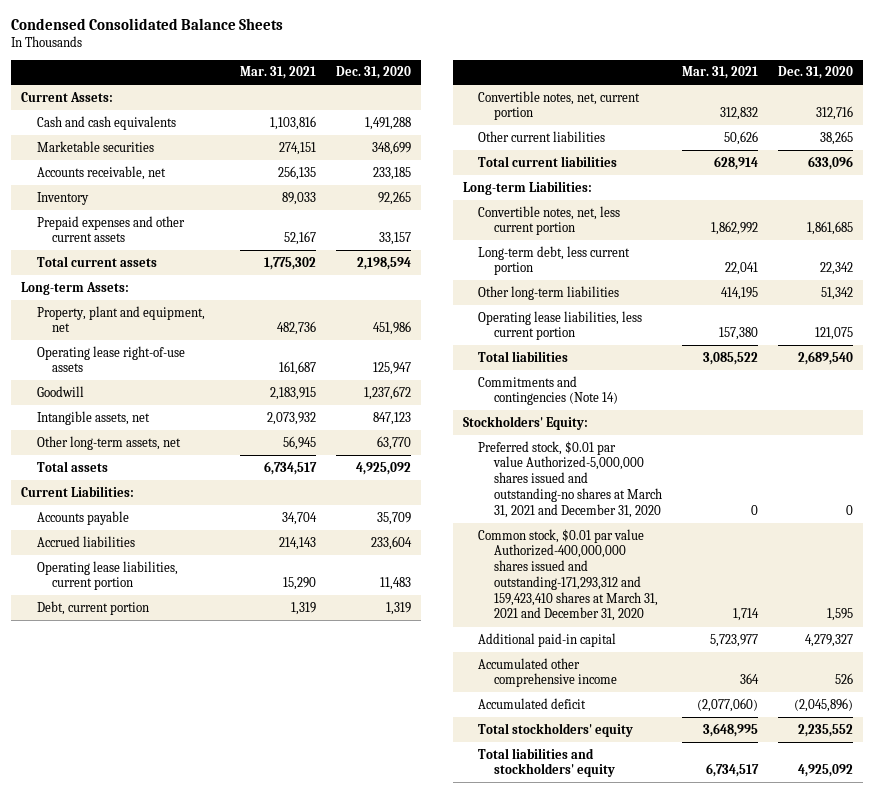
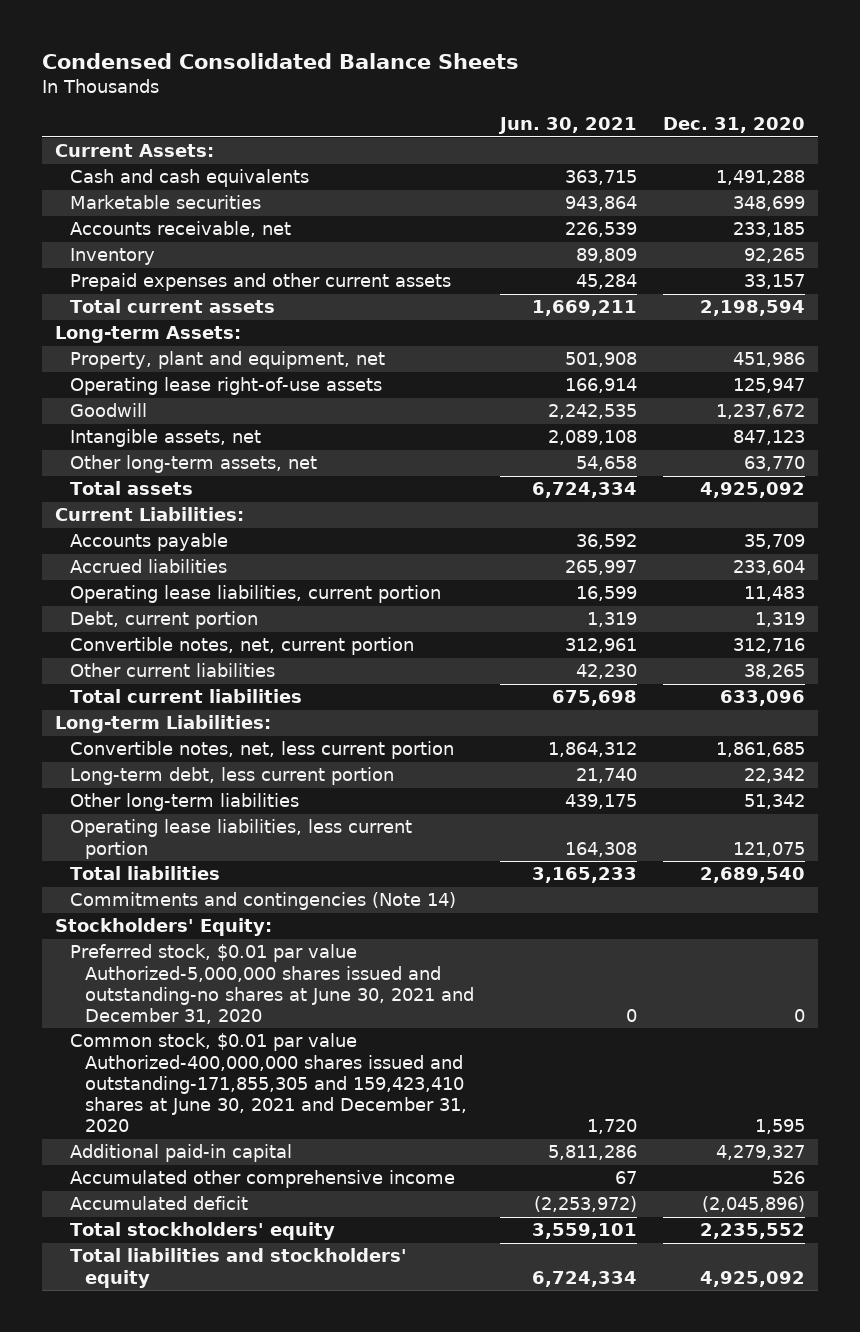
[240,66,317,80] Mar. 31, 2021 -> none
none -> [498,117,638,135] Jun. 30, 2021
[478,440,663,518] Preferred stock, $0.01 par value Authorized-5,000,000 shares issued and outstanding-no shares at March 31, 2021 and December 31, 2020 -> [70,944,475,1025] Preferred stock, $0.01 par value Authorized-5,000,000 shares issued and outstanding-no shares at June 30, 2021 and December 31, 2020
[478,528,659,622] Common stock, $0.01 par value Authorized-400,000,000 shares issued and outstanding-171,293,312 and 159,423,410 shares at March 31, 2021 and December 31, 2020 -> [70,1033,468,1133] Common stock, $0.01 par value Authorized-400,000,000 shares issued and outstanding-171,855,305 and 159,423,410 shares at June 30, 2021 and December 31, 2020

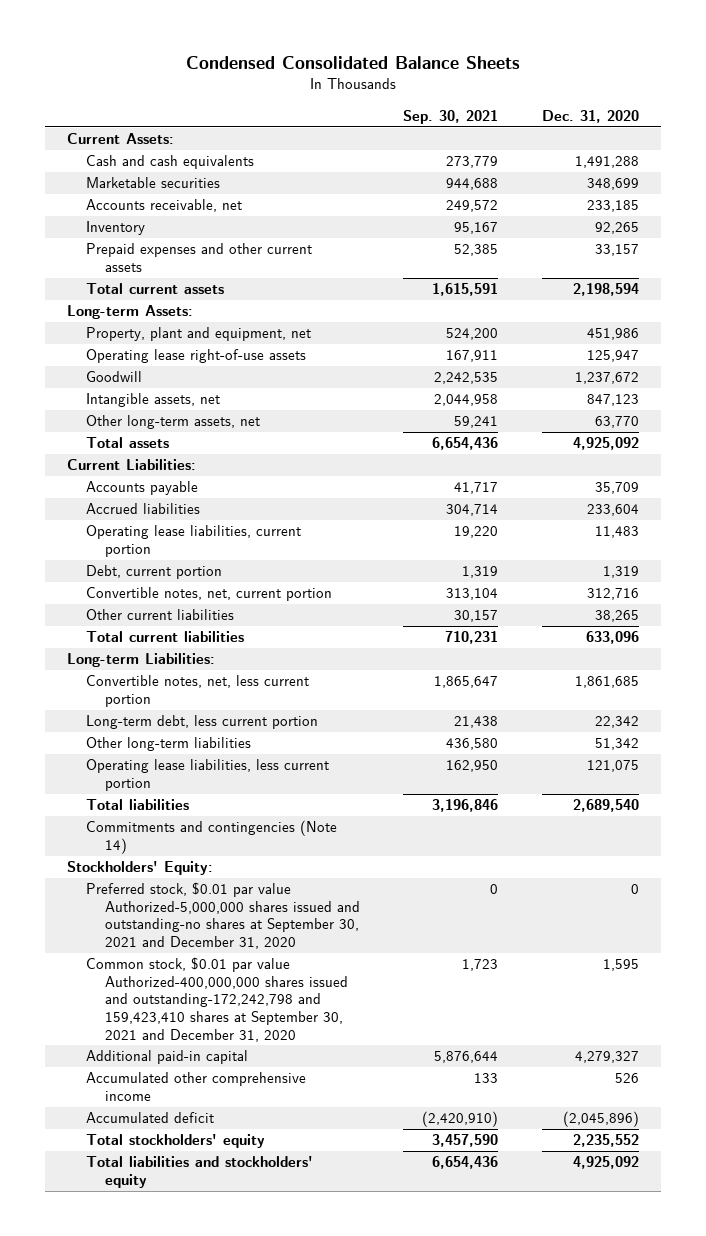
[498,117,638,135] Jun. 30, 2021 -> none
none -> [403,109,499,124] Sep. 30, 2021
[70,944,475,1025] Preferred stock, $0.01 par value Authorized-5,000,000 shares issued and outstanding-no shares at June 30, 2021 and December 31, 2020 -> [85,882,360,950] Preferred stock, $0.01 par value Authorized-5,000,000 shares issued and outstanding-no shares at September 30, 2021 and December 31, 2020
[70,1033,468,1133] Common stock, $0.01 par value Authorized-400,000,000 shares issued and outstanding-171,855,305 and 159,423,410 shares at June 30, 2021 and December 31, 2020 -> [85,957,348,1042] Common stock, $0.01 par value Authorized-400,000,000 shares issued and outstanding-172,242,798 and 159,423,410 shares at September 30, 2021 and December 31, 2020

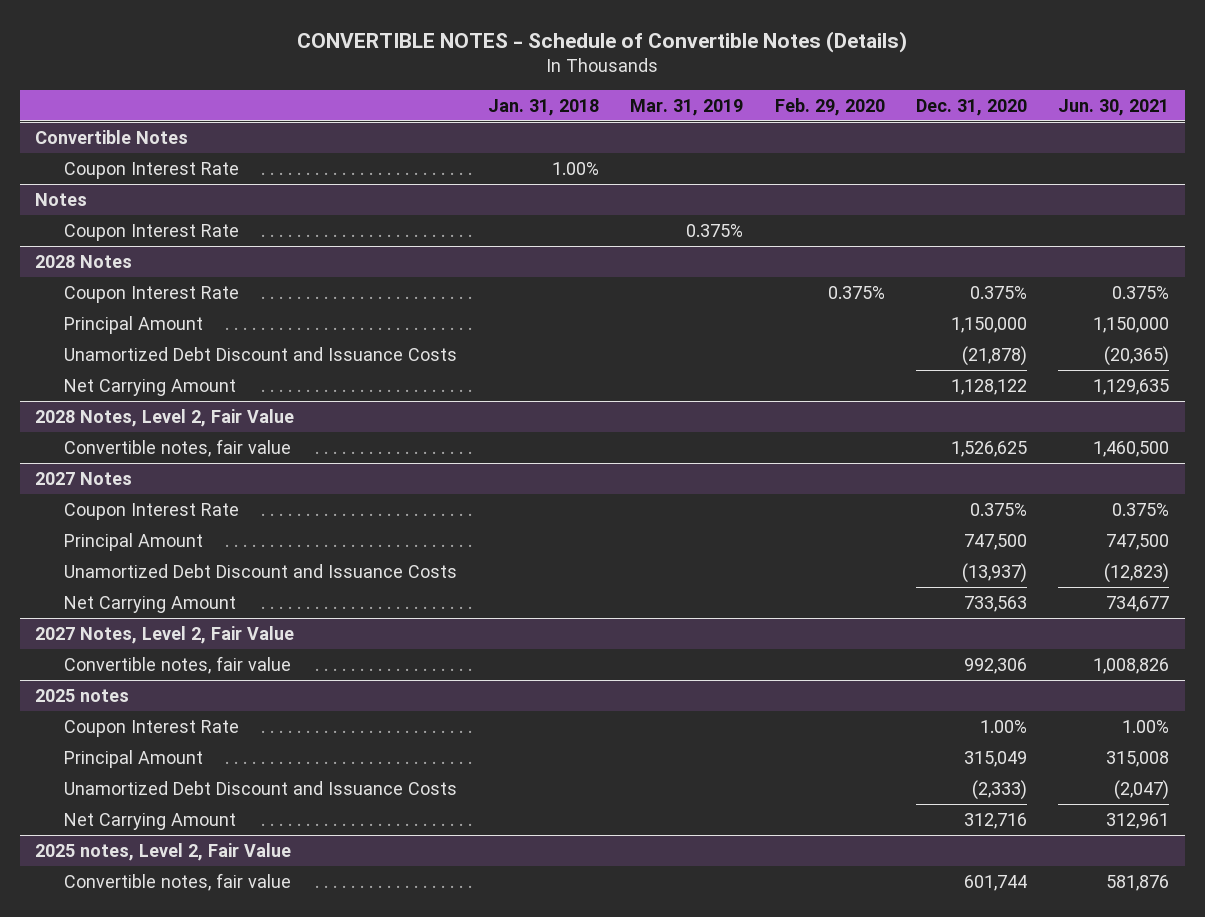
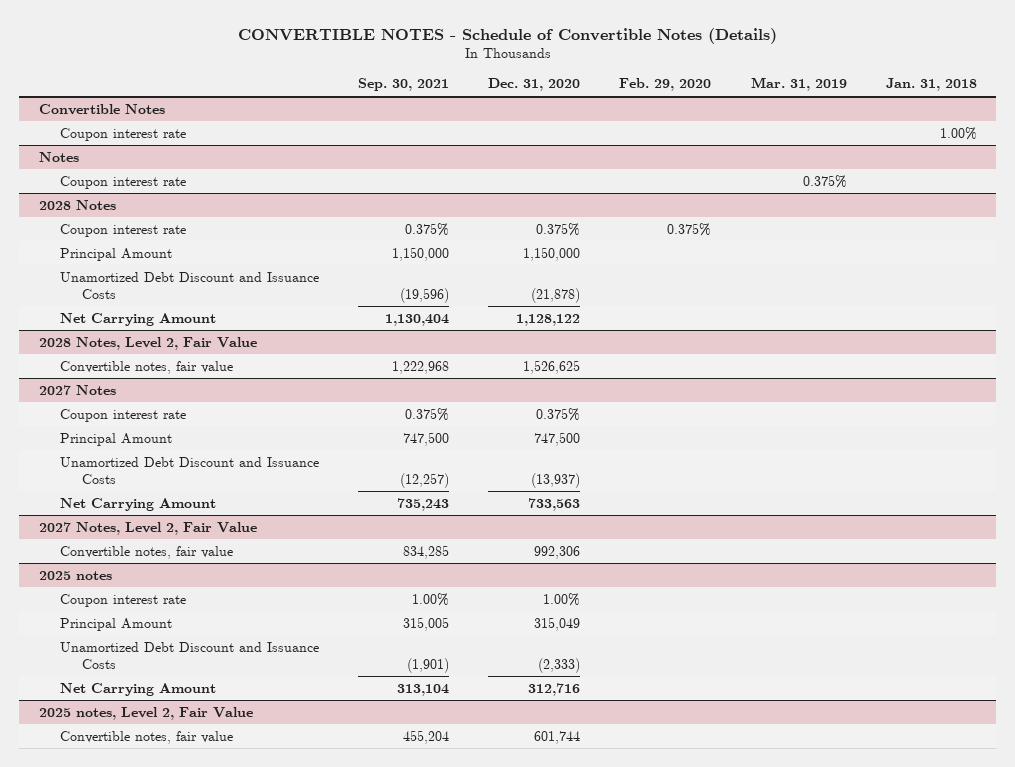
[1058,98,1170,116] Jun. 30, 2021 -> none
none -> [358,78,450,92] Sep. 30, 2021
[63,161,239,179] Coupon Interest Rate -> [60,127,187,141] Coupon interest rate
[63,223,239,241] Coupon Interest Rate -> [60,175,187,189] Coupon interest rate
[63,285,239,303] Coupon Interest Rate -> [60,223,187,237] Coupon interest rate
[63,502,239,520] Coupon Interest Rate -> [60,408,187,422] Coupon interest rate
[63,719,239,737] Coupon Interest Rate -> [60,593,187,607] Coupon interest rate

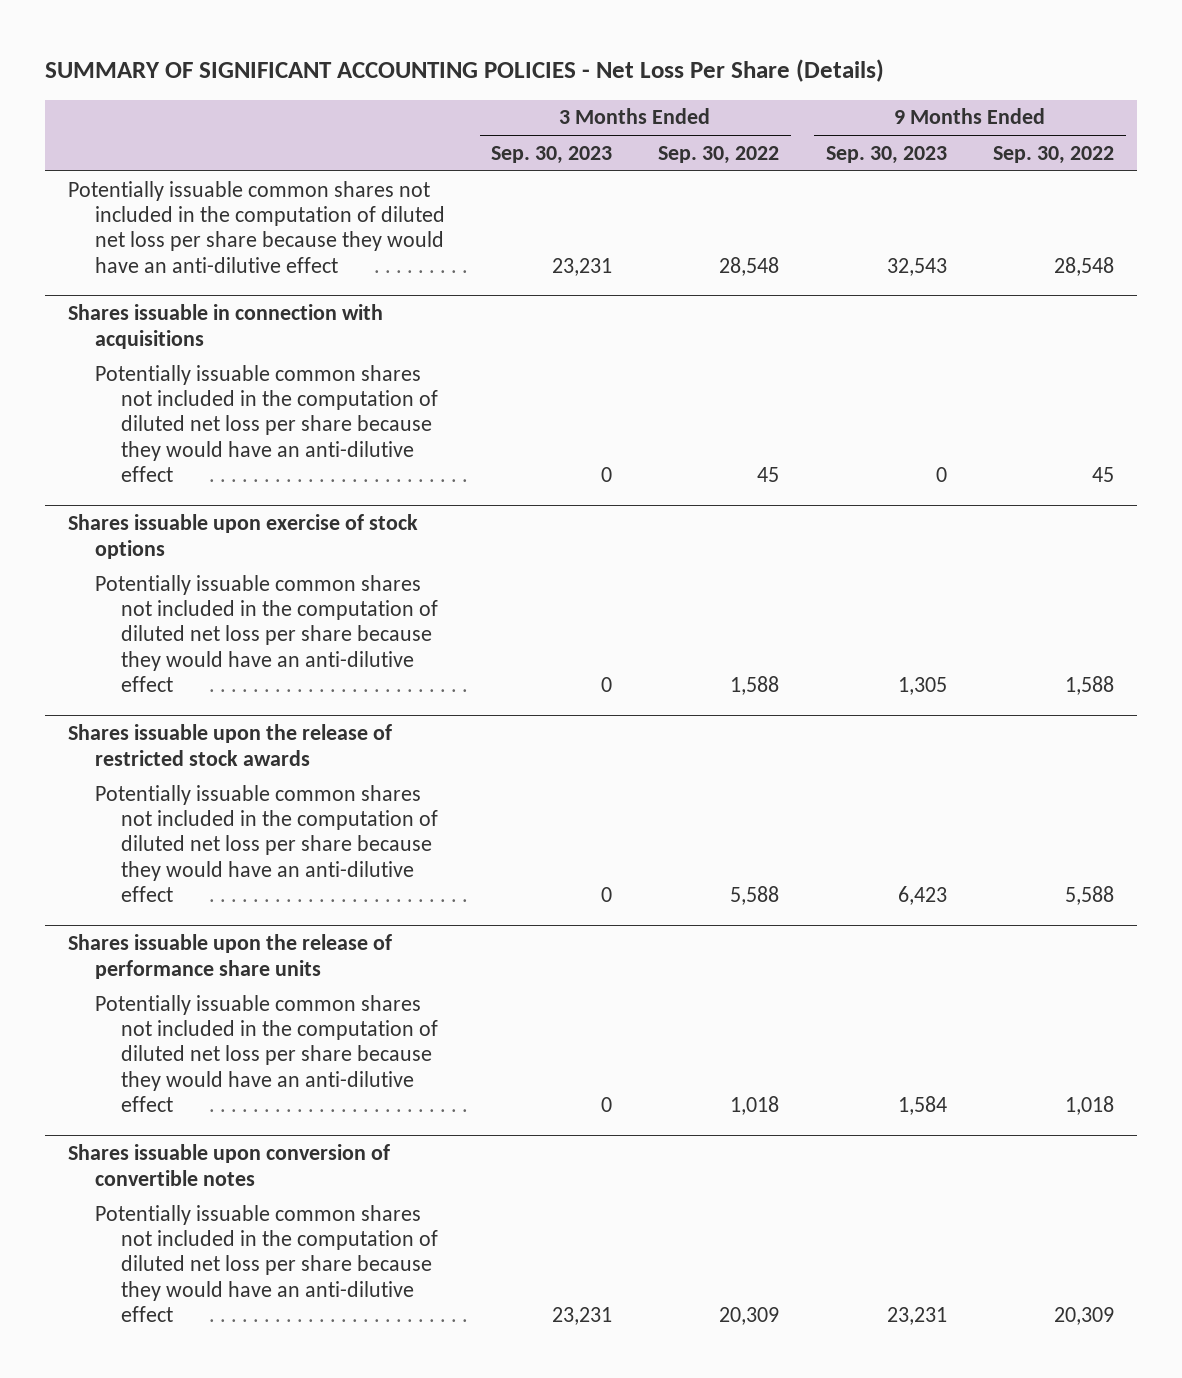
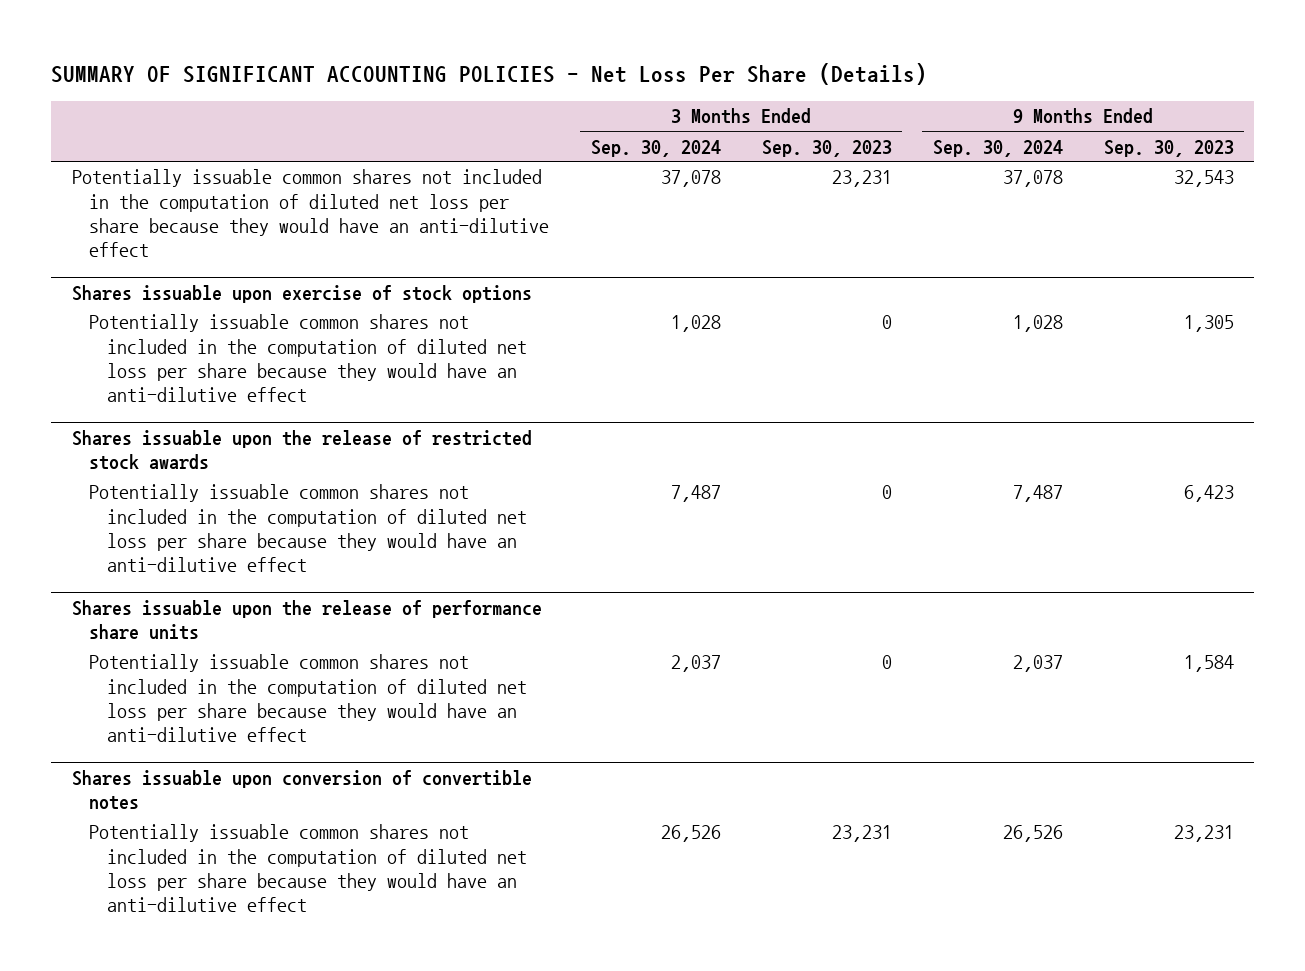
[658,145,780,164] Sep. 30, 2022 -> none
[992,145,1114,164] Sep. 30, 2022 -> none
none -> [590,139,721,157] Sep. 30, 2024
none -> [932,139,1063,157] Sep. 30, 2024
[68,304,384,349] Shares issuable in connection with acquisitions -> none
[94,364,439,482] Potentially issuable common shares not included in the computation of diluted net loss per share because they would have an anti-dilutive effect -> none

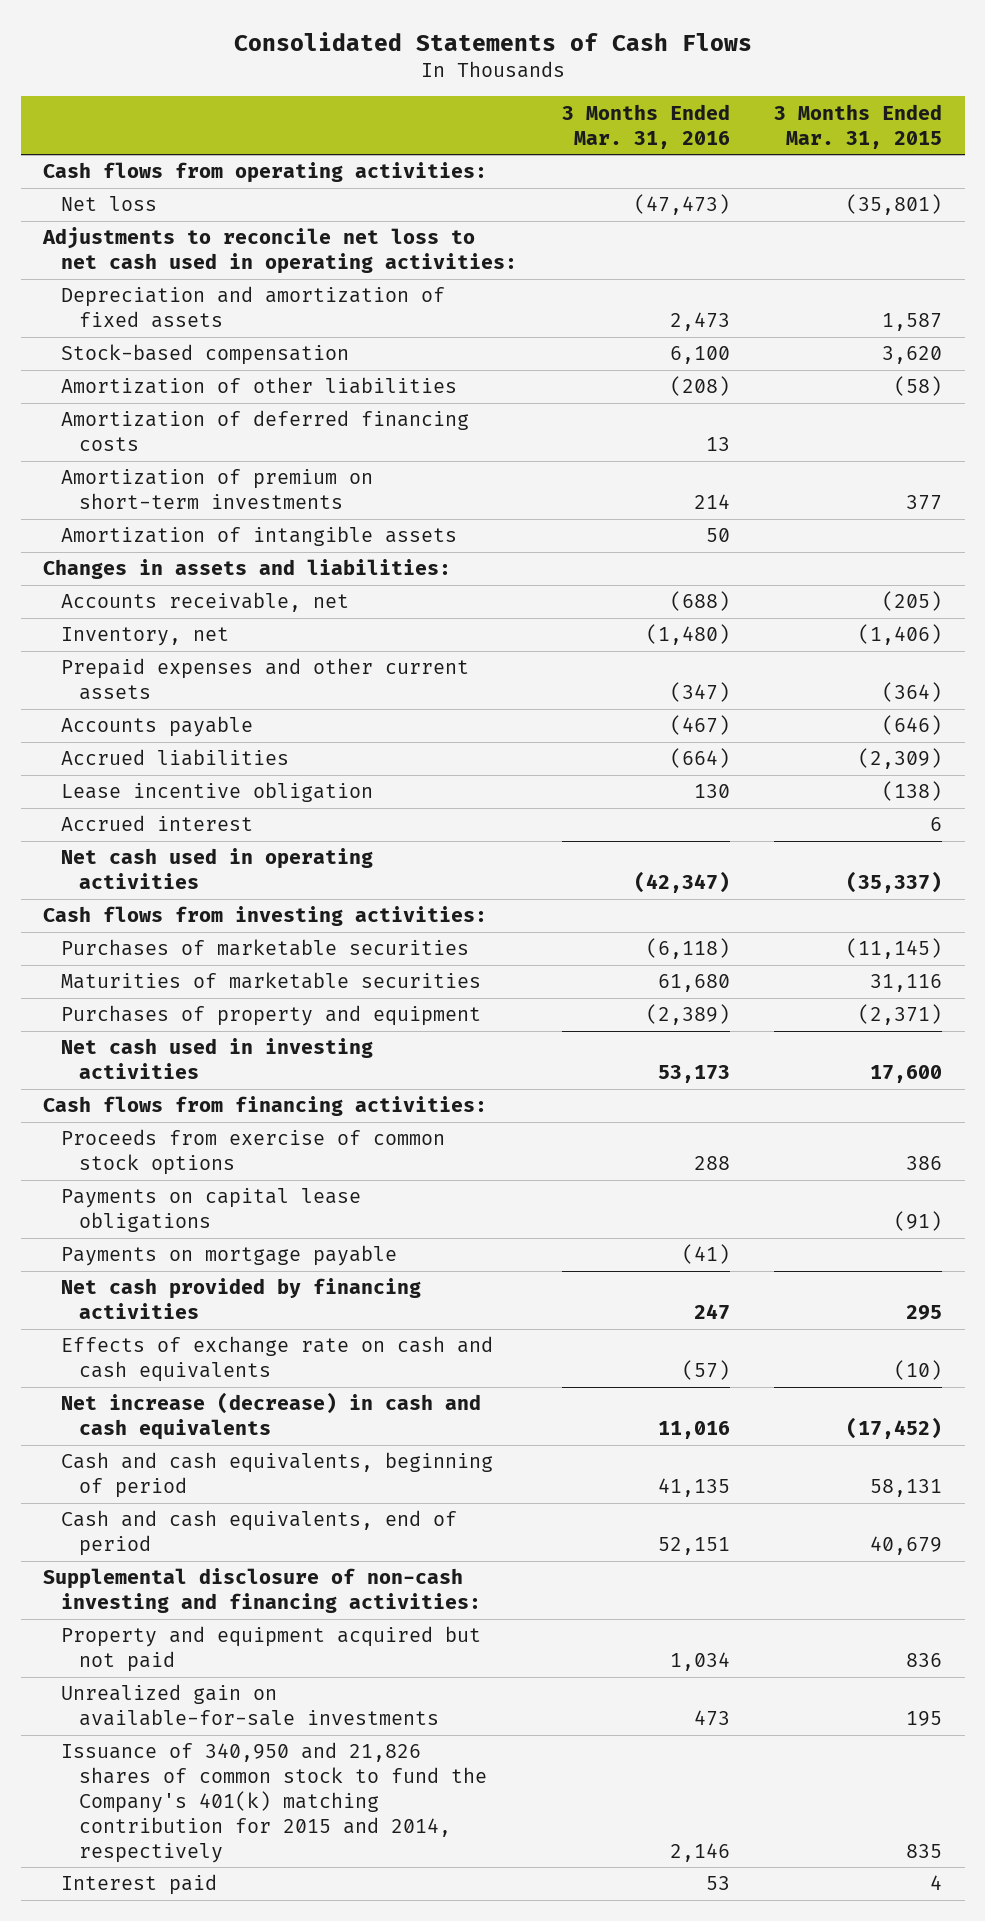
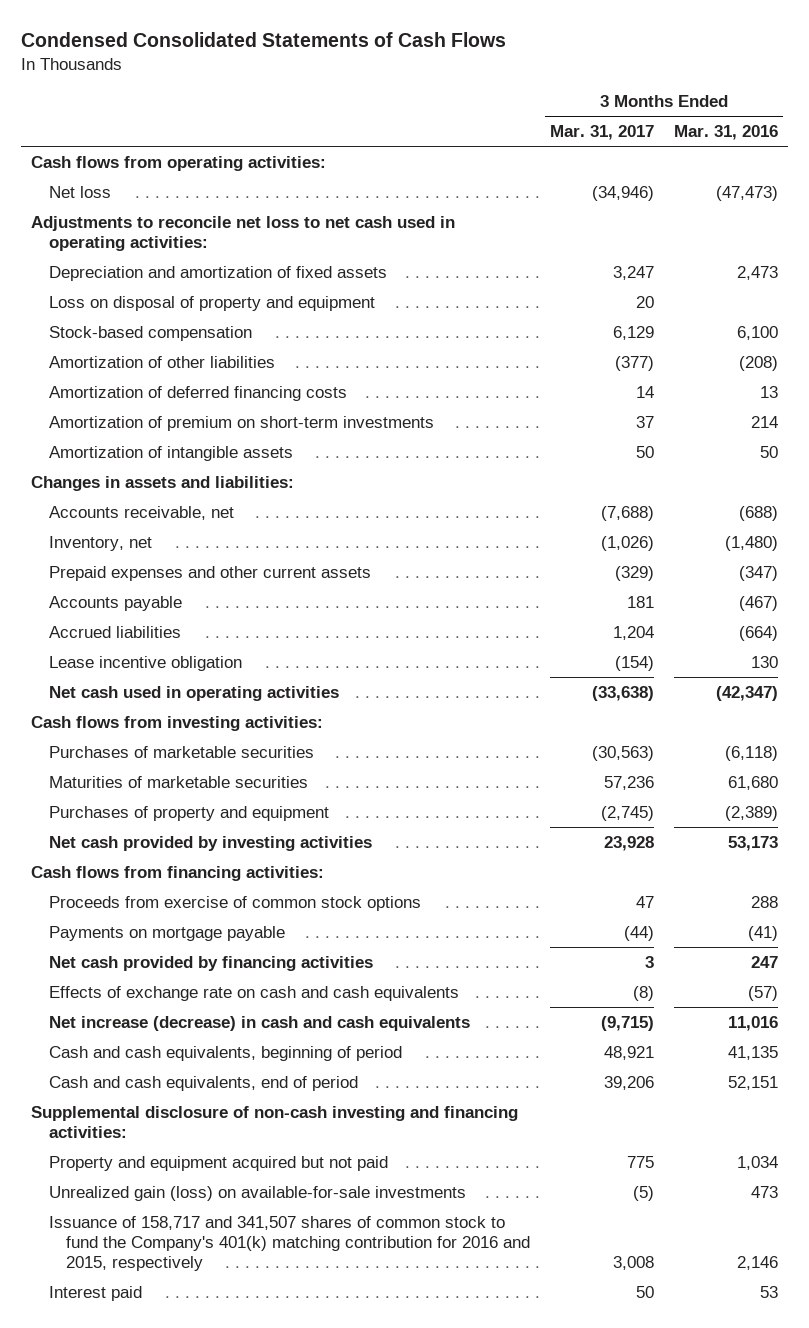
[233,31,752,51] Consolidated Statements of Cash Flows -> [20,32,506,48] Condensed Consolidated Statements of Cash Flows
[774,103,943,149] 3 Months Ended Mar. 31, 2015 -> none
none -> [550,125,655,141] Mar. 31, 2017
none -> [48,295,375,311] Loss on disposal of property and equipment
[61,815,254,832] Accrued interest -> none
[61,1038,374,1080] Net cash used in investing activities -> [48,835,372,851] Net cash provided by investing activities
[61,1188,362,1233] Payments on capital lease obligations -> none
[61,1684,440,1727] Unrealized gain on available-for-sale investments -> [48,1185,466,1201] Unrealized gain (loss) on available-for-sale investments
[61,1742,488,1863] Issuance of 340,950 and 21,826 shares of common stock to fund the Company's 401(k) matching contribution for 2015 and 2014, respectively -> [48,1215,531,1272] Issuance of 158,717 and 341,507 shares of common stock to fund the Company's 401(k) matching contribution for 2016 and 2015, respectively

